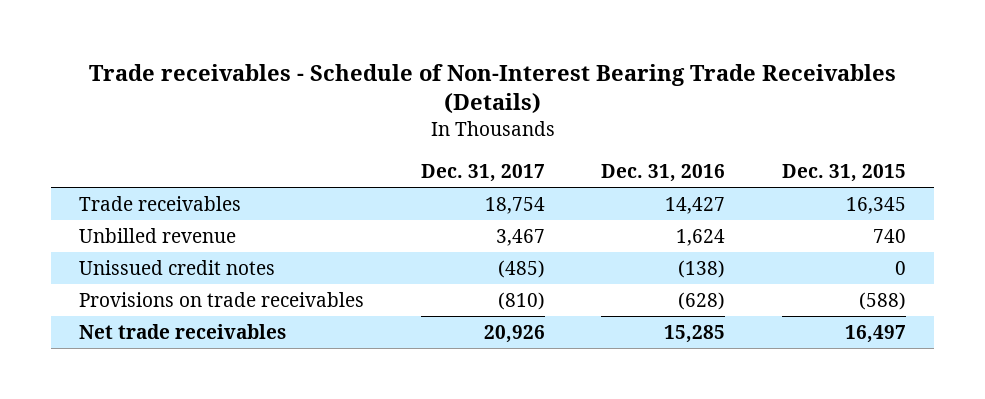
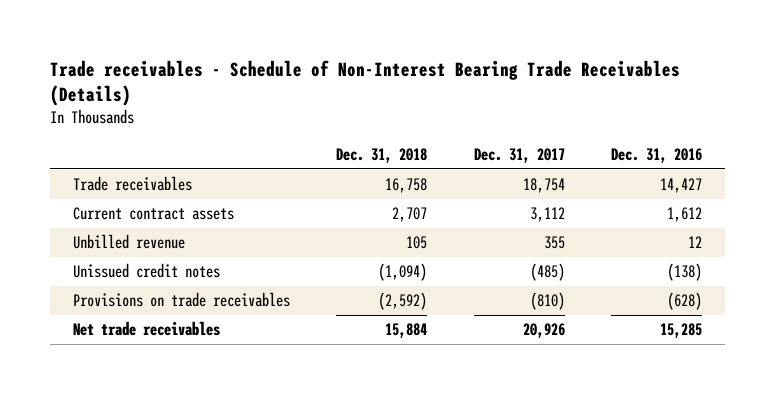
[781,164,906,183] Dec. 31, 2015 -> none
none -> [336,148,428,164] Dec. 31, 2018
none -> [73,207,235,221] Current contract assets
[495,228,545,246] 3,467 -> [543,236,565,250] 355
[676,228,726,246] 1,624 -> [687,236,702,249] 12

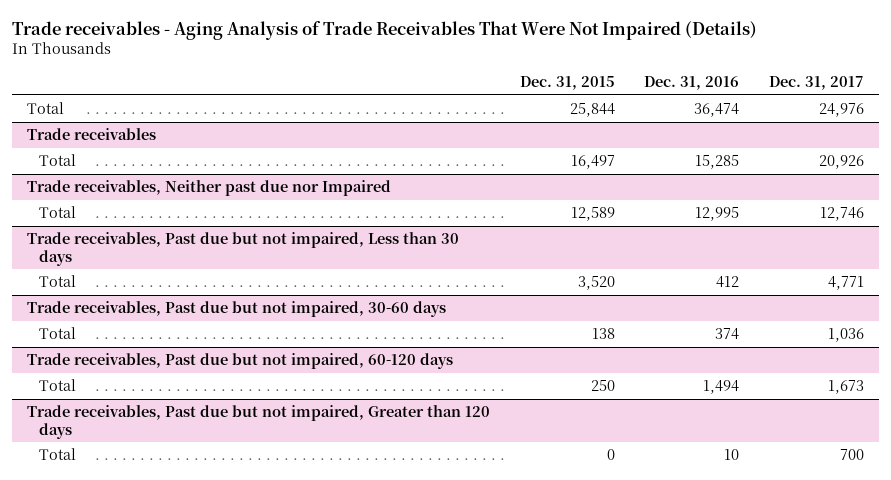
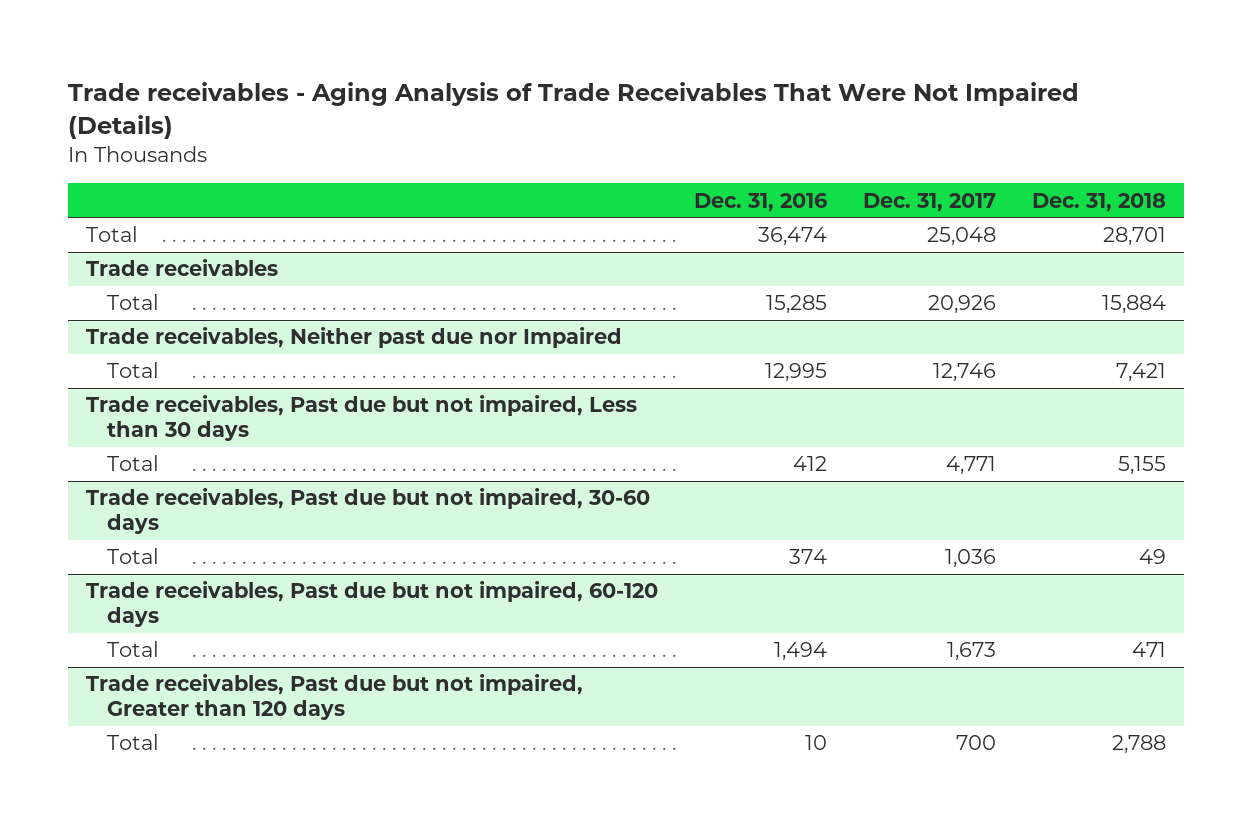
[519,76,615,91] Dec. 31, 2015 -> none
none -> [1032,192,1167,212] Dec. 31, 2018
[819,103,865,118] 24,976 -> [927,227,997,247] 25,048

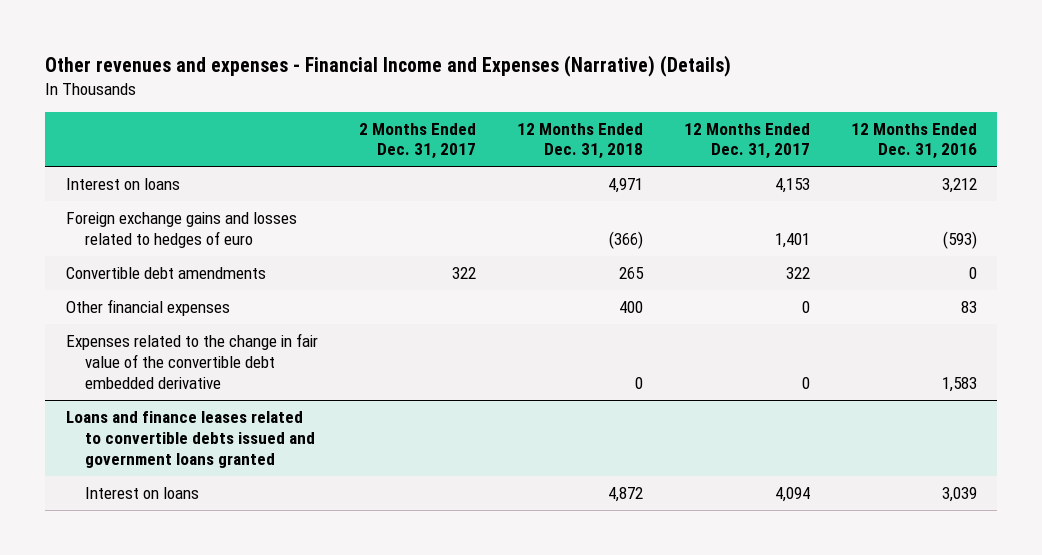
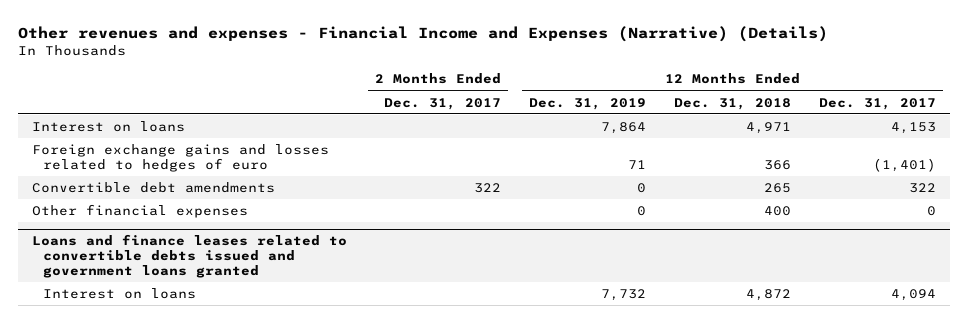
[850,122,977,160] 12 Months Ended Dec. 31, 2016 -> none
none -> [529,97,647,110] Dec. 31, 2019
[608,230,643,249] (366) -> [764,159,792,170] 366
[774,232,810,248] 1,401 -> [873,157,937,172] (1,401)
[65,332,318,389] Expenses related to the change in fair value of the convertible debt embedded derivative -> none

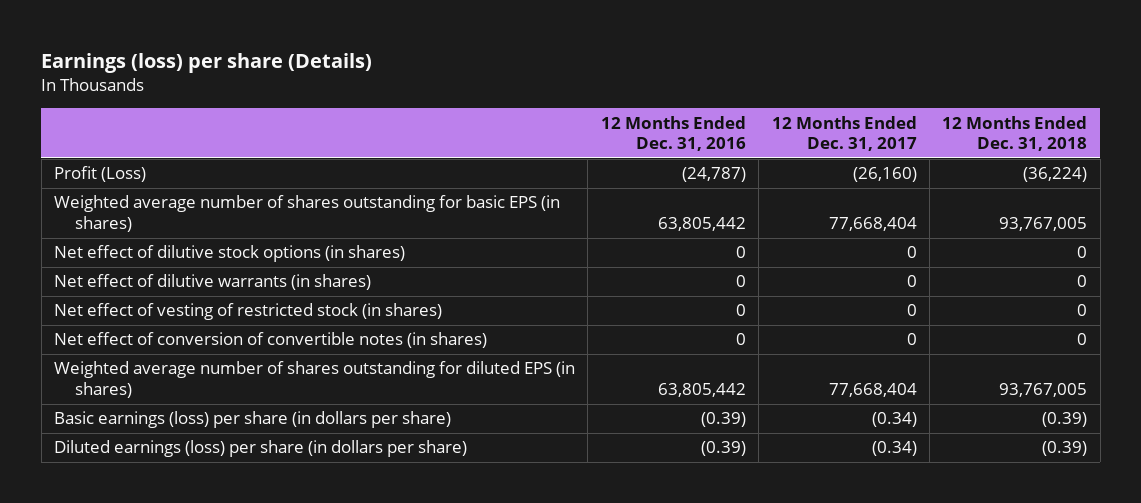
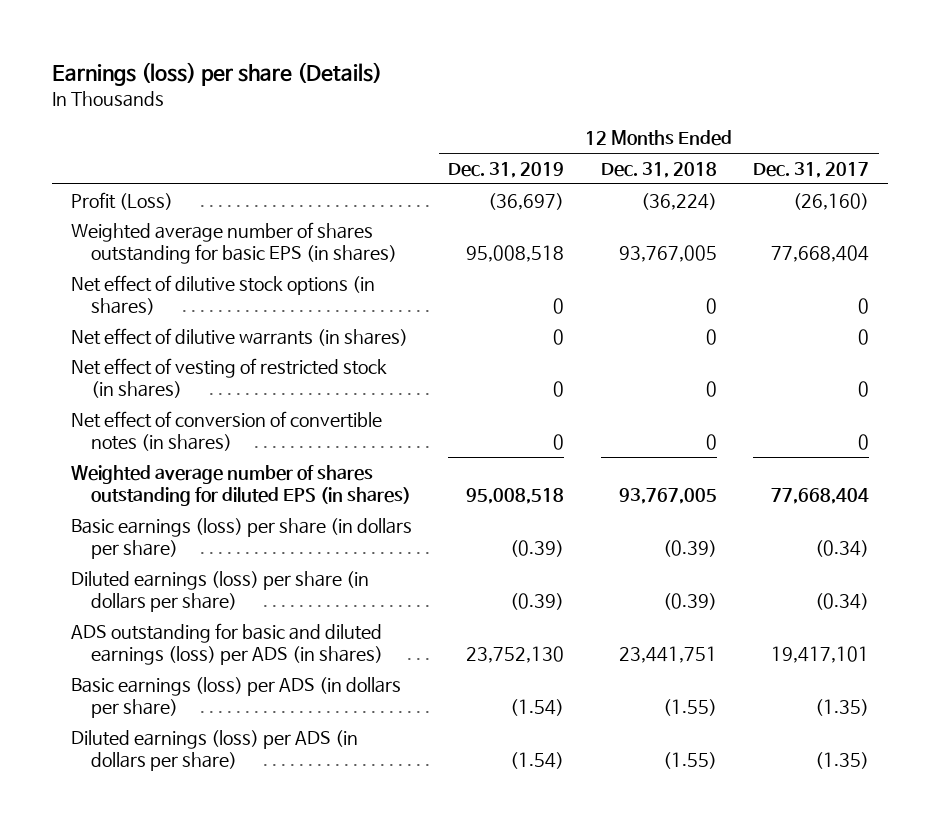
[600,115,746,152] 12 Months Ended Dec. 31, 2016 -> none
none -> [448,161,565,178] Dec. 31, 2019
none -> [70,622,383,666] ADS outstanding for basic and diluted earnings (loss) per ADS (in shares)
none -> [70,676,401,719] Basic earnings (loss) per ADS (in dollars per share)
none -> [70,729,358,772] Diluted earnings (loss) per ADS (in dollars per share)

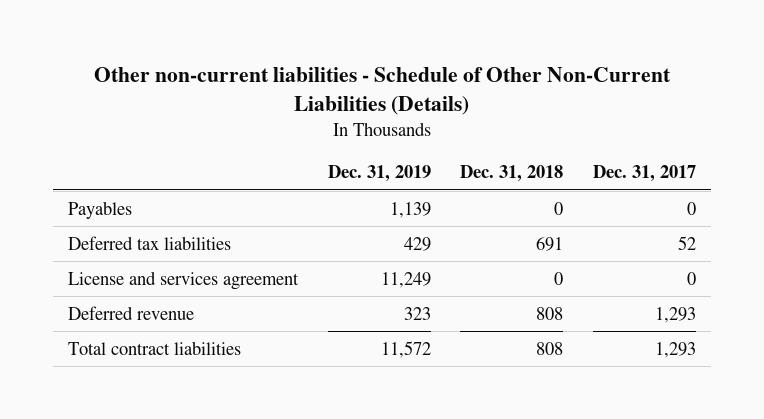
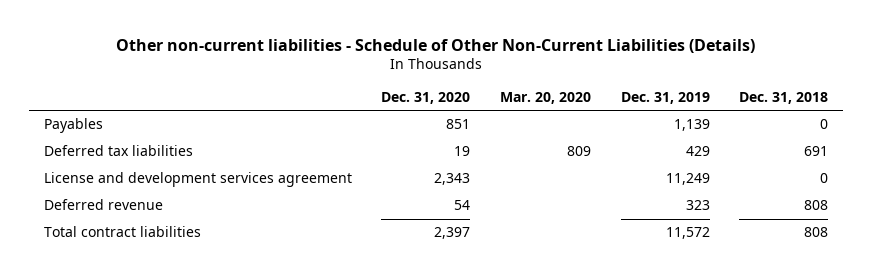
[592,165,696,183] Dec. 31, 2017 -> none
none -> [381,91,471,104] Dec. 31, 2020
none -> [500,91,592,104] Mar. 20, 2020
[67,270,299,290] License and services agreement -> [43,172,352,188] License and development services agreement

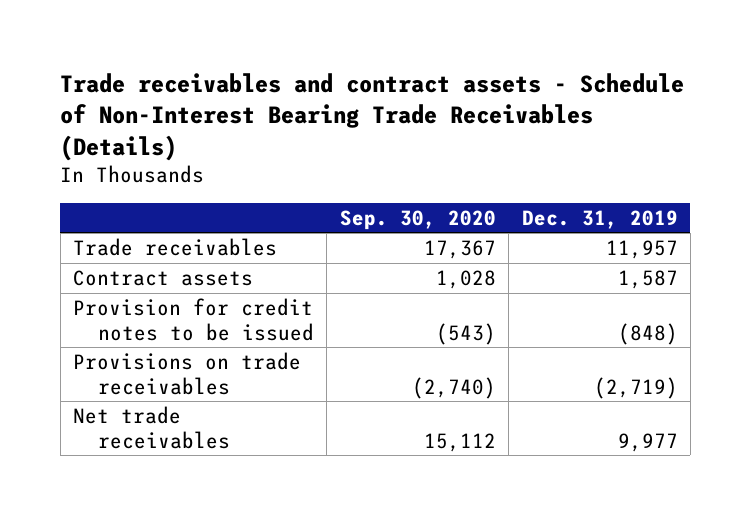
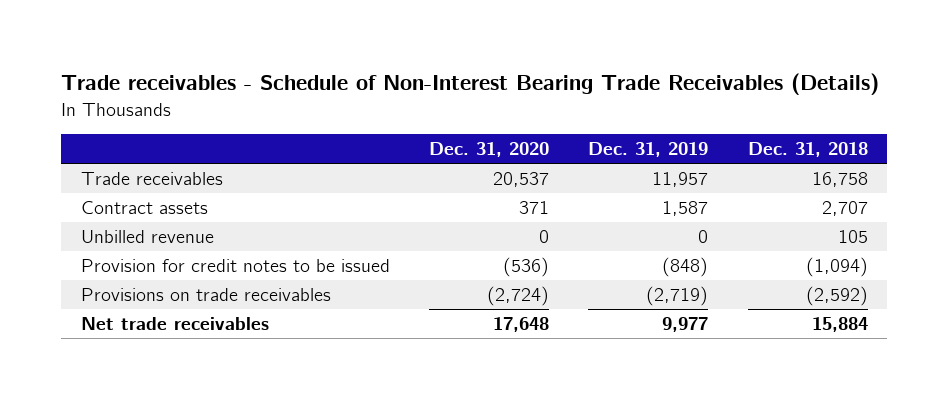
[60,72,685,161] Trade receivables and contract assets - Schedule of Non-Interest Bearing Trade Receivables (Details) -> [61,73,880,96] Trade receivables - Schedule of Non-Interest Bearing Trade Receivables (Details)
[339,209,496,230] Sep. 30, 2020 -> none
none -> [429,142,550,158] Dec. 31, 2020
none -> [747,142,868,158] Dec. 31, 2018
none -> [81,229,215,243] Unbilled revenue

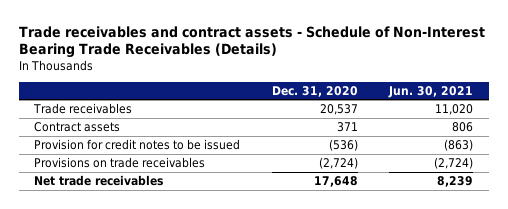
[61,73,880,96] Trade receivables - Schedule of Non-Interest Bearing Trade Receivables (Details) -> [18,25,485,59] Trade receivables and contract assets - Schedule of Non-Interest Bearing Trade Receivables (Details)
[588,142,709,158] Dec. 31, 2019 -> none
[747,142,868,158] Dec. 31, 2018 -> none
none -> [388,85,474,98] Jun. 30, 2021
[81,229,215,243] Unbilled revenue -> none

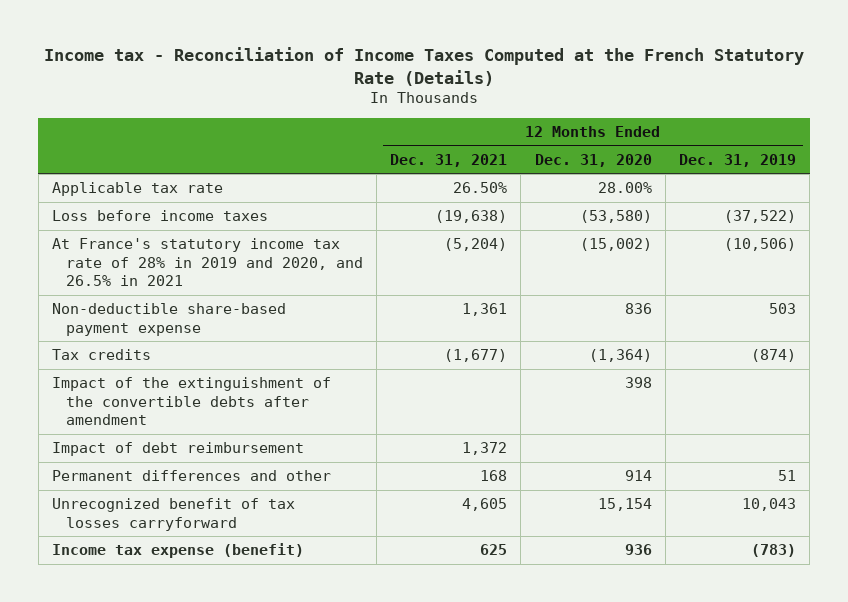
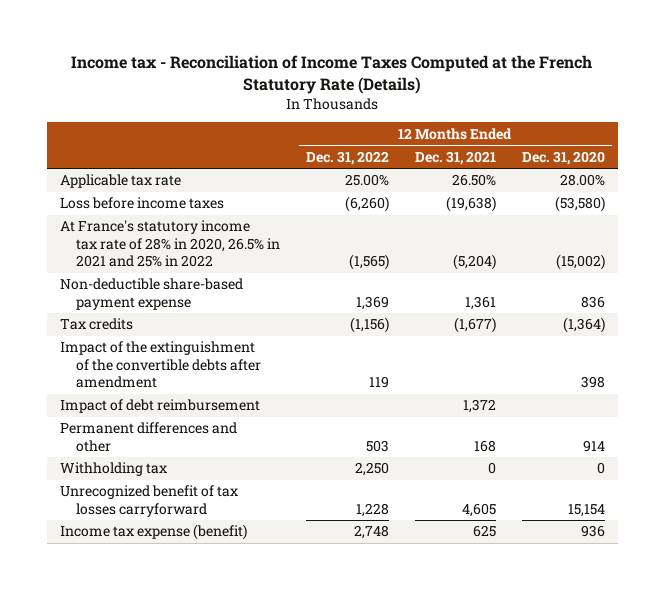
[678,153,796,167] Dec. 31, 2019 -> none
none -> [305,150,389,165] Dec. 31, 2022
[51,238,363,287] At France's statutory income tax rate of 28% in 2019 and 2020, and 26.5% in 2021 -> [59,220,280,268] At France's statutory income tax rate of 28% in 2020, 26.5% in 2021 and 25% in 2022
none -> [59,462,167,477] Withholding tax

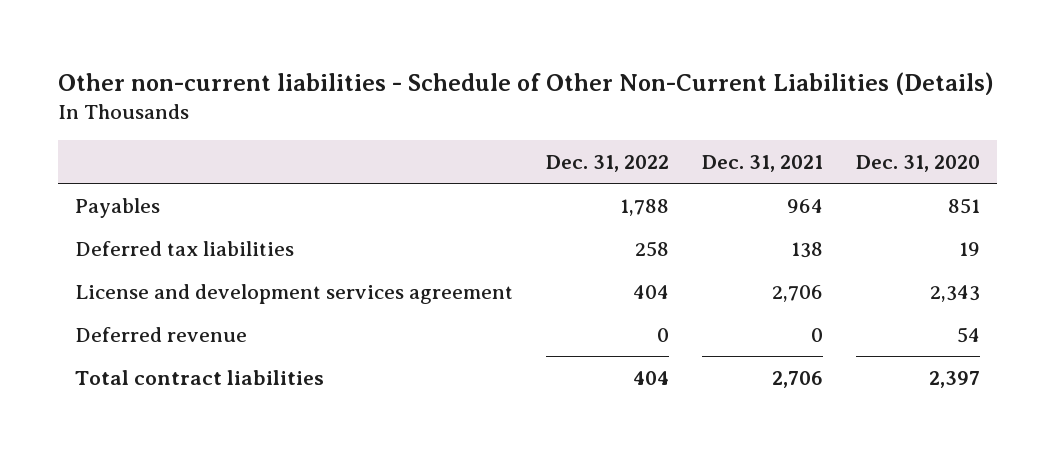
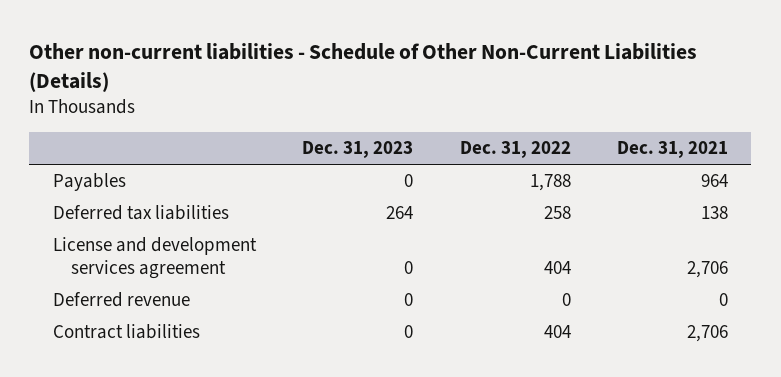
[856,154,981,172] Dec. 31, 2020 -> none
none -> [302,141,414,159] Dec. 31, 2023
[74,369,324,385] Total contract liabilities -> [52,324,200,340] Contract liabilities

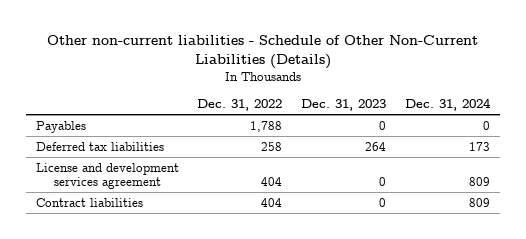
[617,141,729,159] Dec. 31, 2021 -> none
none -> [405,98,492,112] Dec. 31, 2024
[52,292,190,308] Deferred revenue -> none

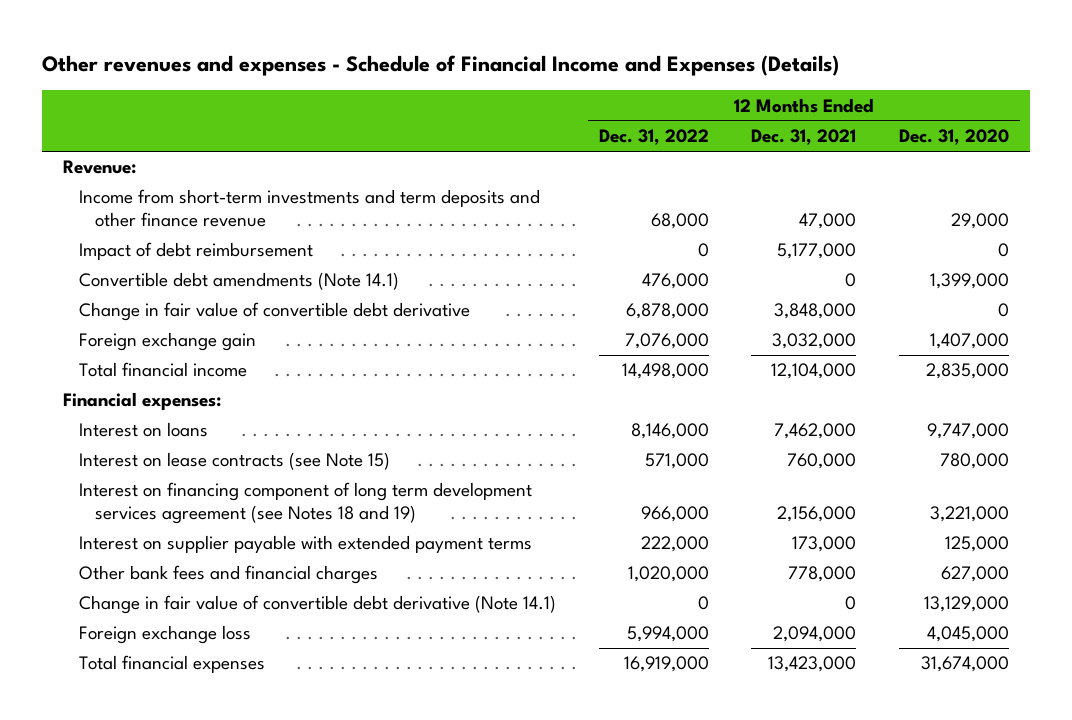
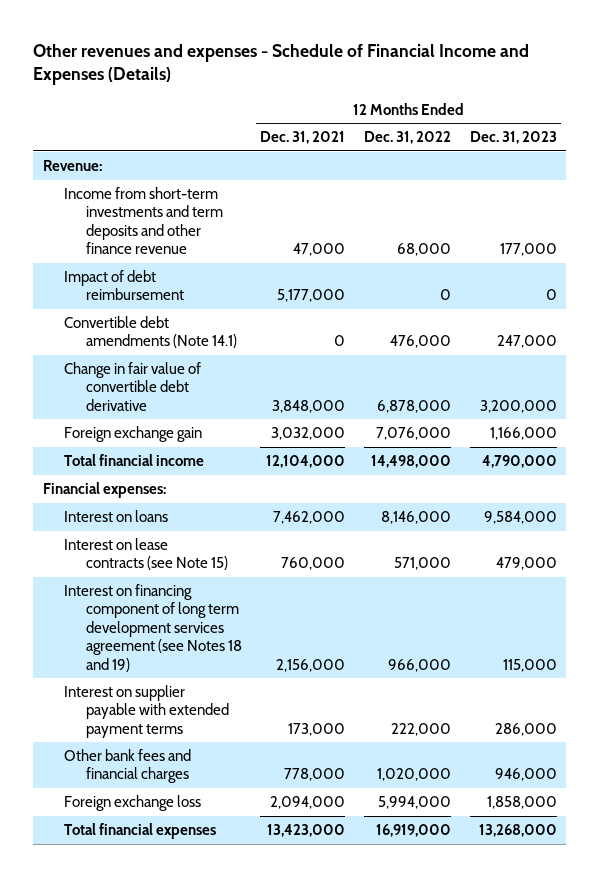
[898,129,1009,146] Dec. 31, 2020 -> none
none -> [469,131,557,145] Dec. 31, 2023
[78,595,556,615] Change in fair value of convertible debt derivative (Note 14.1) -> none

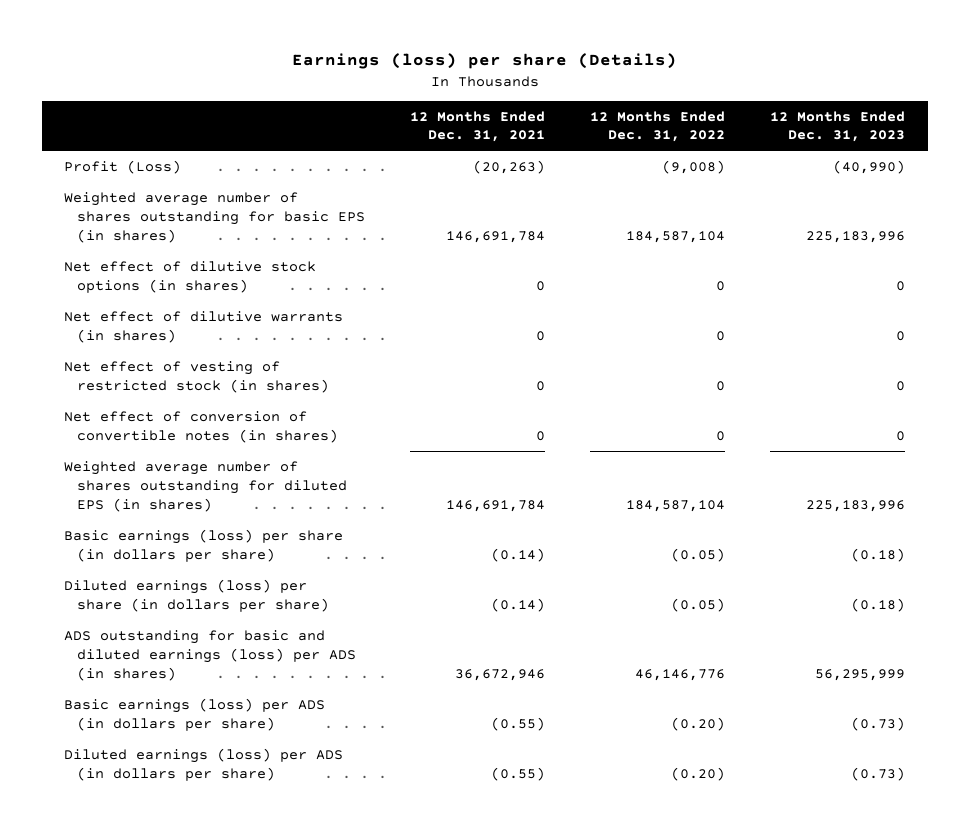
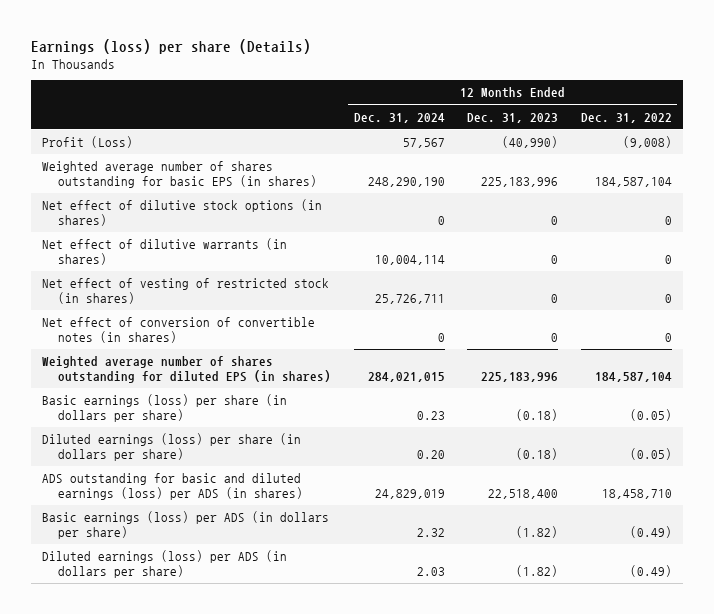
[409,110,545,143] 12 Months Ended Dec. 31, 2021 -> none
none -> [353,112,445,123] Dec. 31, 2024
[635,668,726,681] 46,146,776 -> [601,488,672,499] 18,458,710
[815,668,906,681] 56,295,999 -> [488,488,559,499] 22,518,400
[671,716,726,731] (0.20) -> [629,525,672,538] (0.49)
[851,716,906,731] (0.73) -> [516,525,559,538] (1.82)
[671,766,726,781] (0.20) -> [629,564,672,577] (0.49)
[851,766,906,781] (0.73) -> [516,564,559,577] (1.82)

